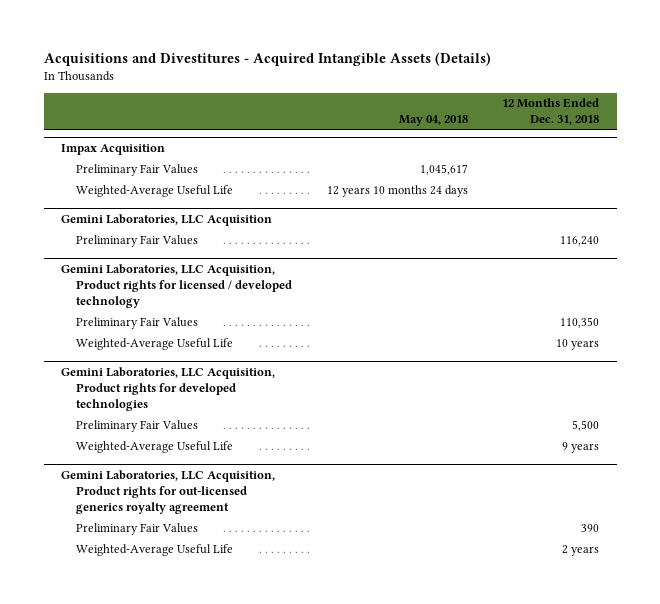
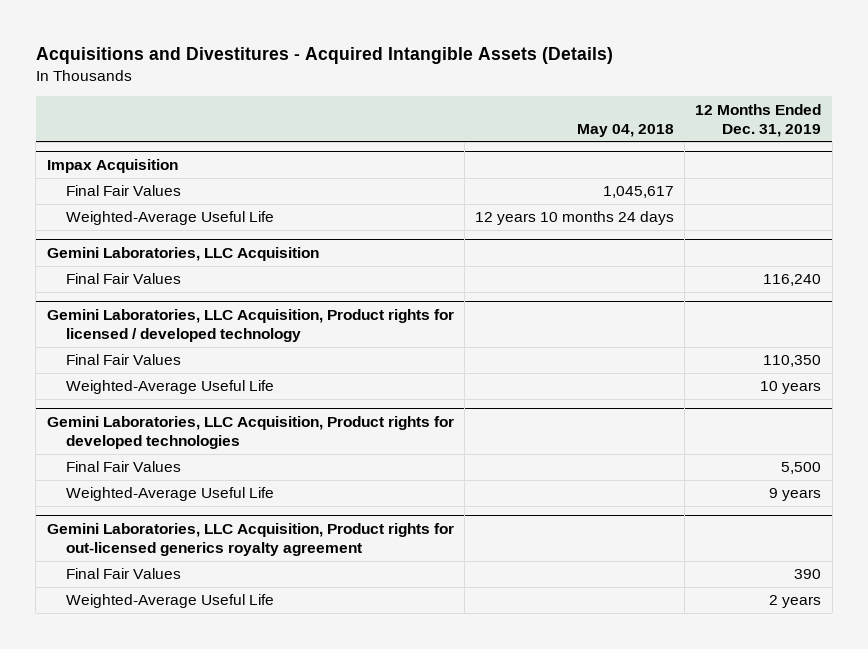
[502,98,600,126] 12 Months Ended Dec. 31, 2018 -> none
none -> [695,103,822,137] 12 Months Ended Dec. 31, 2019
[76,164,199,177] Preliminary Fair Values -> [66,185,182,197] Final Fair Values
[76,235,199,248] Preliminary Fair Values -> [66,273,182,285] Final Fair Values
[76,317,199,330] Preliminary Fair Values -> [66,354,182,366] Final Fair Values
[76,420,199,433] Preliminary Fair Values -> [66,461,182,473] Final Fair Values
[76,523,199,536] Preliminary Fair Values -> [66,568,182,580] Final Fair Values

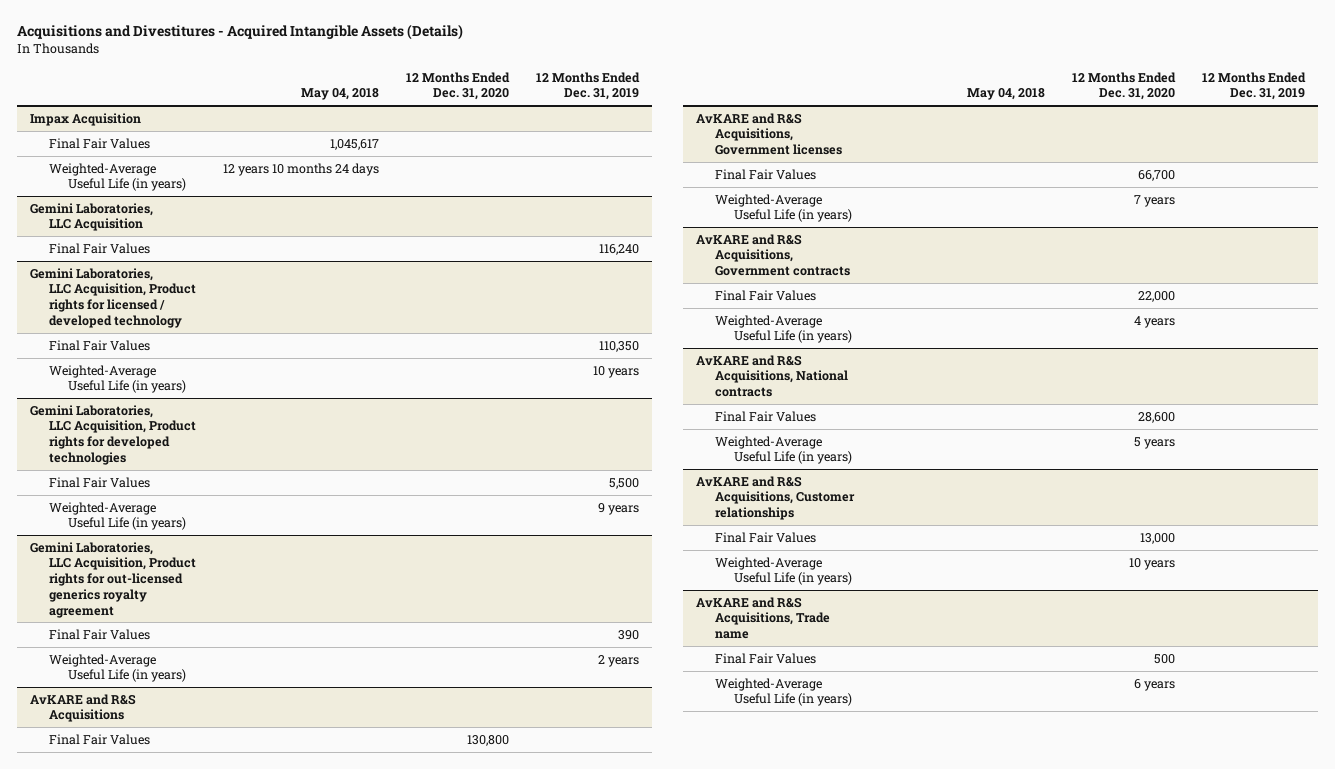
none -> [405,71,510,101] 12 Months Ended Dec. 31, 2020
[66,211,275,226] Weighted-Average Useful Life -> [48,162,186,192] Weighted-Average Useful Life (in years)
[66,380,275,395] Weighted-Average Useful Life -> [48,364,186,394] Weighted-Average Useful Life (in years)
[66,487,275,502] Weighted-Average Useful Life -> [48,501,186,531] Weighted-Average Useful Life (in years)
[66,594,275,609] Weighted-Average Useful Life -> [48,653,186,683] Weighted-Average Useful Life (in years)
none -> [30,693,137,723] AvKARE and R&S Acquisitions
none -> [48,733,150,745] Final Fair Values
none -> [696,112,843,156] AvKARE and R&S Acquisitions, Government licenses
none -> [715,168,817,180] Final Fair Values
none -> [715,193,852,223] Weighted-Average Useful Life (in years)
none -> [696,233,851,277] AvKARE and R&S Acquisitions, Government contracts
none -> [715,289,817,301] Final Fair Values
none -> [715,314,852,344] Weighted-Average Useful Life (in years)
none -> [696,354,849,398] AvKARE and R&S Acquisitions, National contracts
none -> [715,410,817,422] Final Fair Values
none -> [715,435,852,465] Weighted-Average Useful Life (in years)
none -> [696,475,856,521] AvKARE and R&S Acquisitions, Customer relationships
none -> [715,531,817,543] Final Fair Values
none -> [715,556,852,586] Weighted-Average Useful Life (in years)
none -> [696,596,831,640] AvKARE and R&S Acquisitions, Trade name
none -> [715,652,817,664] Final Fair Values
none -> [715,677,852,707] Weighted-Average Useful Life (in years)

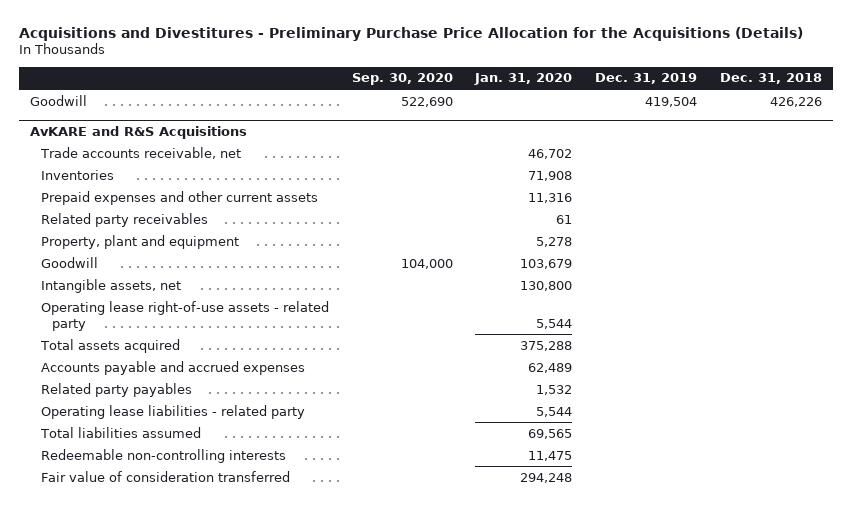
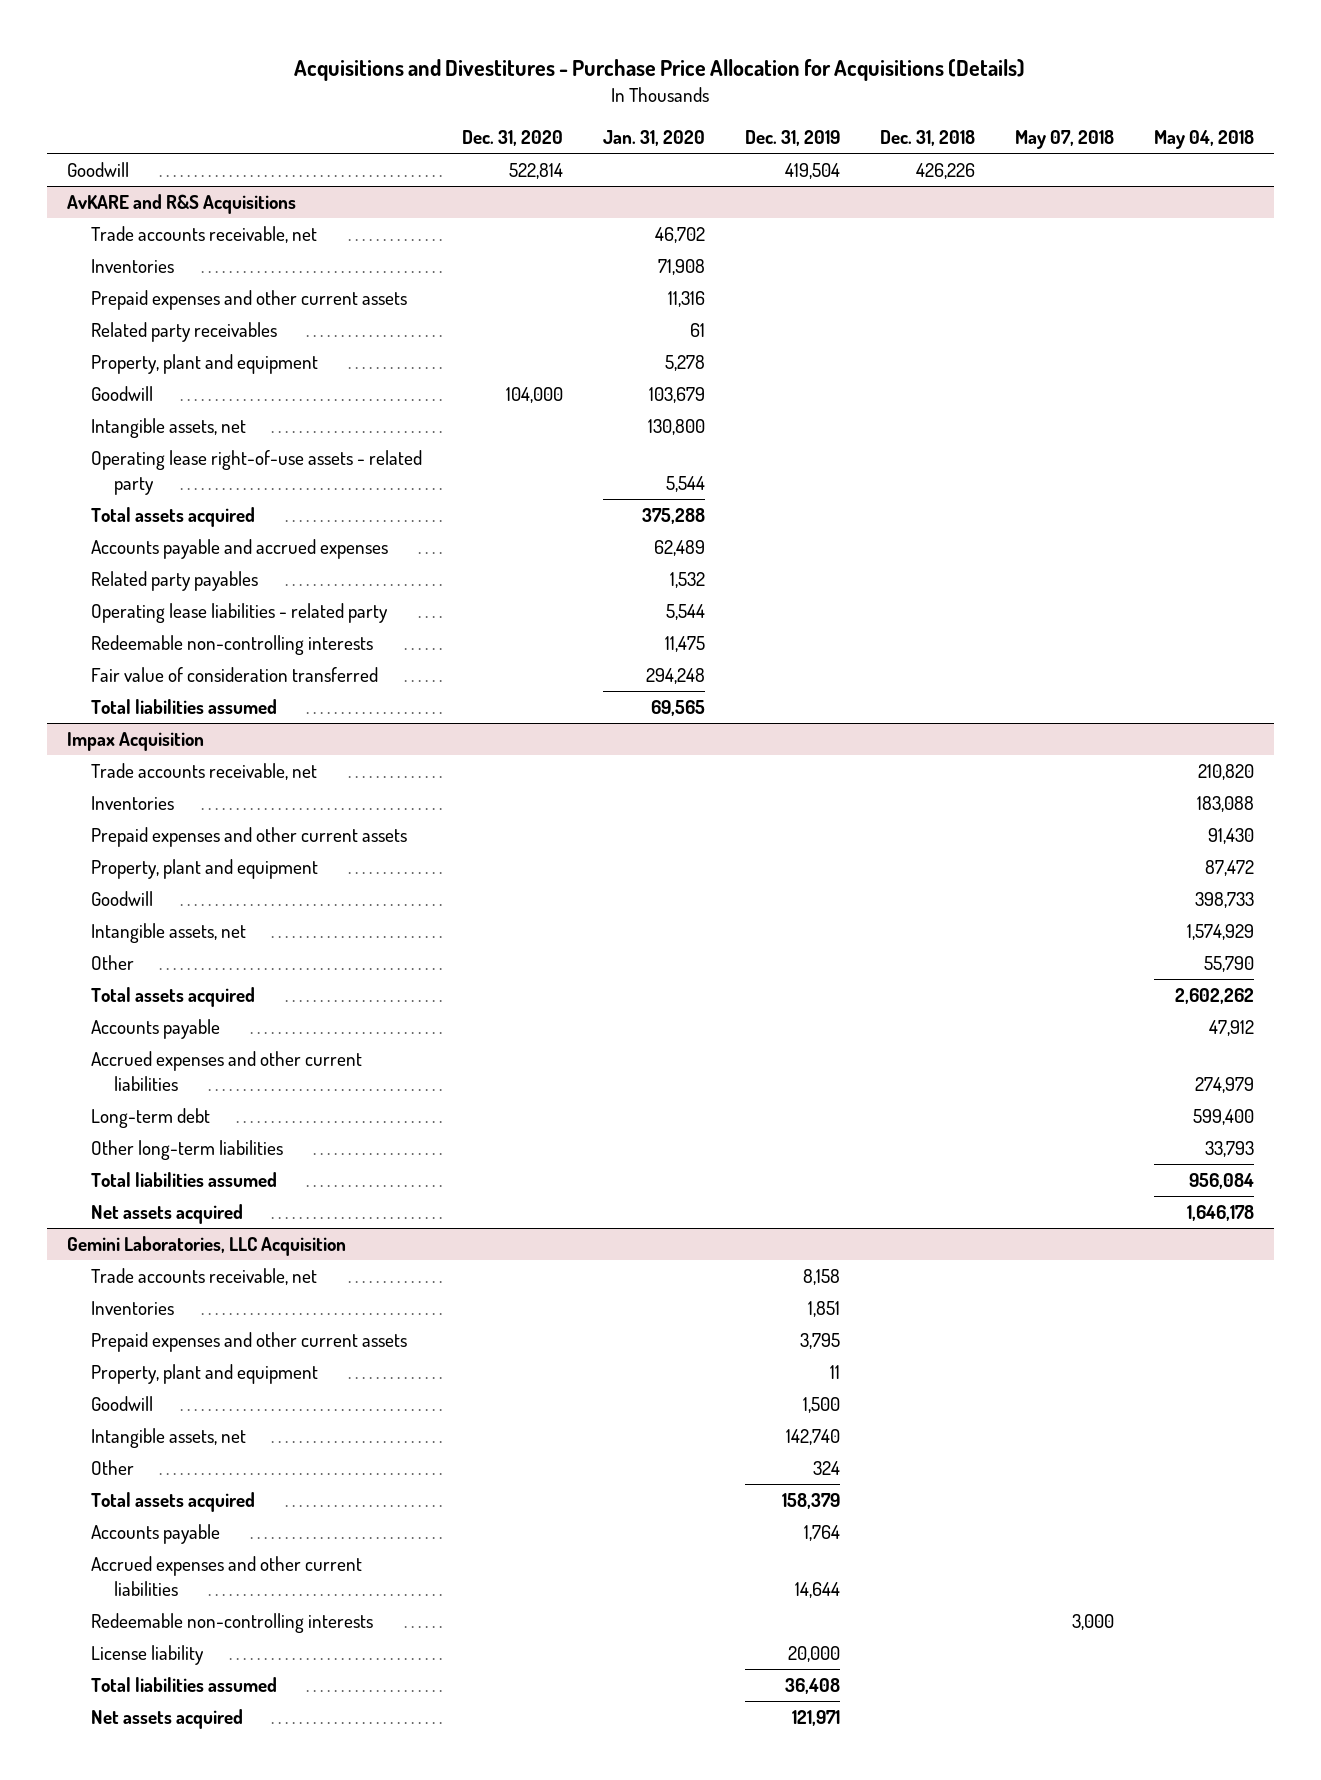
[18,26,803,41] Acquisitions and Divestitures - Preliminary Purchase Price Allocation for the Acquisitions (Details) -> [294,59,1026,82] Acquisitions and Divestitures - Purchase Price Allocation for Acquisitions (Details)
[351,73,453,86] Sep. 30, 2020 -> none
none -> [461,130,563,147] Dec. 31, 2020
none -> [1015,130,1115,150] May 07, 2018
none -> [1154,130,1255,150] May 04, 2018
[40,426,202,438] Total liabilities assumed -> [90,698,277,714] Total liabilities assumed
none -> [66,731,204,751] Impax Acquisition
none -> [90,762,317,780] Trade accounts receivable, net
none -> [90,795,174,810] Inventories
none -> [90,826,407,847] Prepaid expenses and other current assets
none -> [90,858,318,879] Property, plant and equipment
none -> [90,890,153,906] Goodwill
none -> [90,922,246,943] Intangible assets, net
none -> [90,954,134,970] Other
none -> [90,986,255,1007] Total assets acquired
none -> [90,1018,220,1039] Accounts payable
none -> [90,1050,362,1091] Accrued expenses and other current liabilities
none -> [90,1107,210,1128] Long-term debt
none -> [90,1139,283,1160] Other long-term liabilities
none -> [90,1171,277,1187] Total liabilities assumed
none -> [90,1203,243,1224] Net assets acquired
none -> [66,1235,346,1256] Gemini Laboratories, LLC Acquisition
none -> [90,1267,317,1285] Trade accounts receivable, net
none -> [90,1300,174,1315] Inventories
none -> [90,1331,407,1352] Prepaid expenses and other current assets
none -> [90,1363,318,1384] Property, plant and equipment
none -> [90,1395,153,1411] Goodwill
none -> [90,1427,246,1448] Intangible assets, net
none -> [90,1459,134,1475] Other
none -> [90,1491,255,1512] Total assets acquired
none -> [90,1523,220,1544] Accounts payable
none -> [90,1555,362,1596] Accrued expenses and other current liabilities
none -> [90,1612,373,1633] Redeemable non-controlling interests
none -> [90,1644,204,1665] License liability
none -> [90,1676,277,1692] Total liabilities assumed
none -> [90,1708,243,1729] Net assets acquired

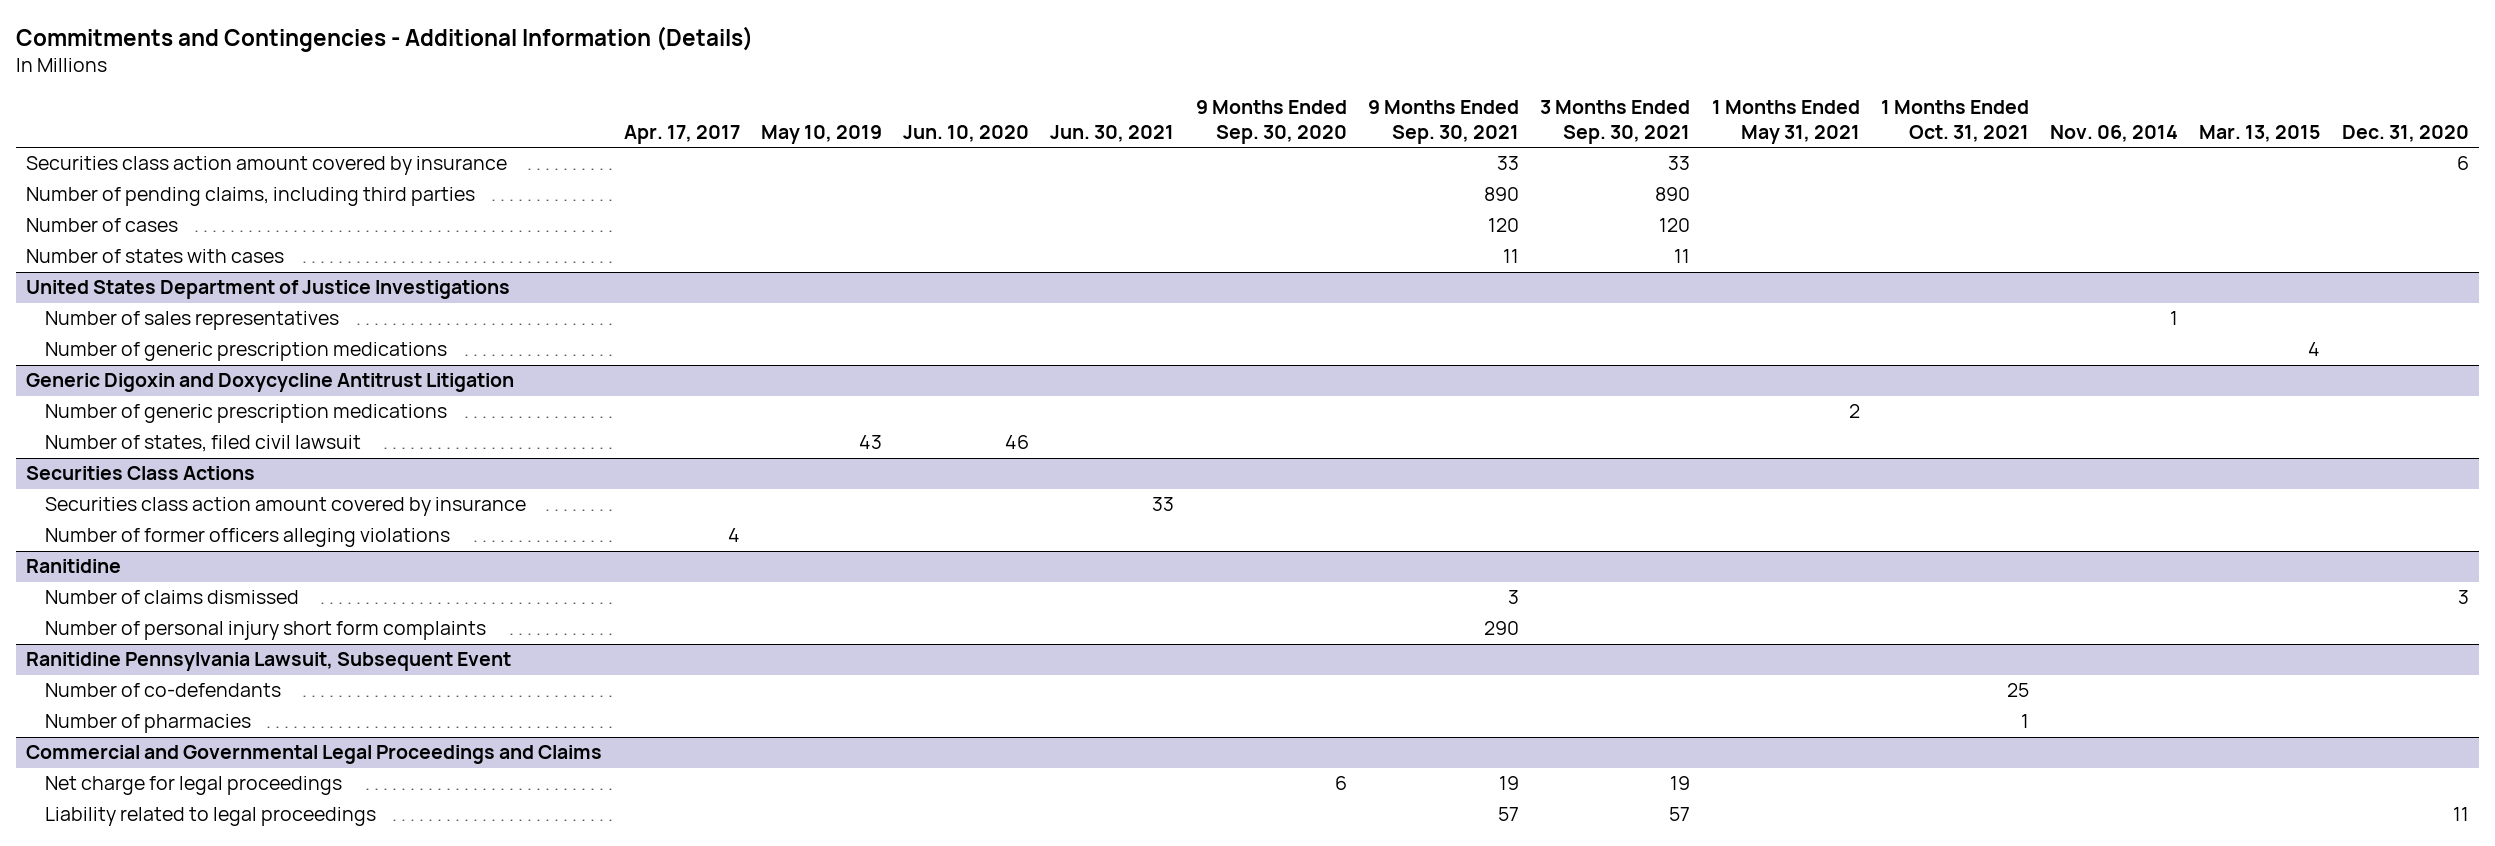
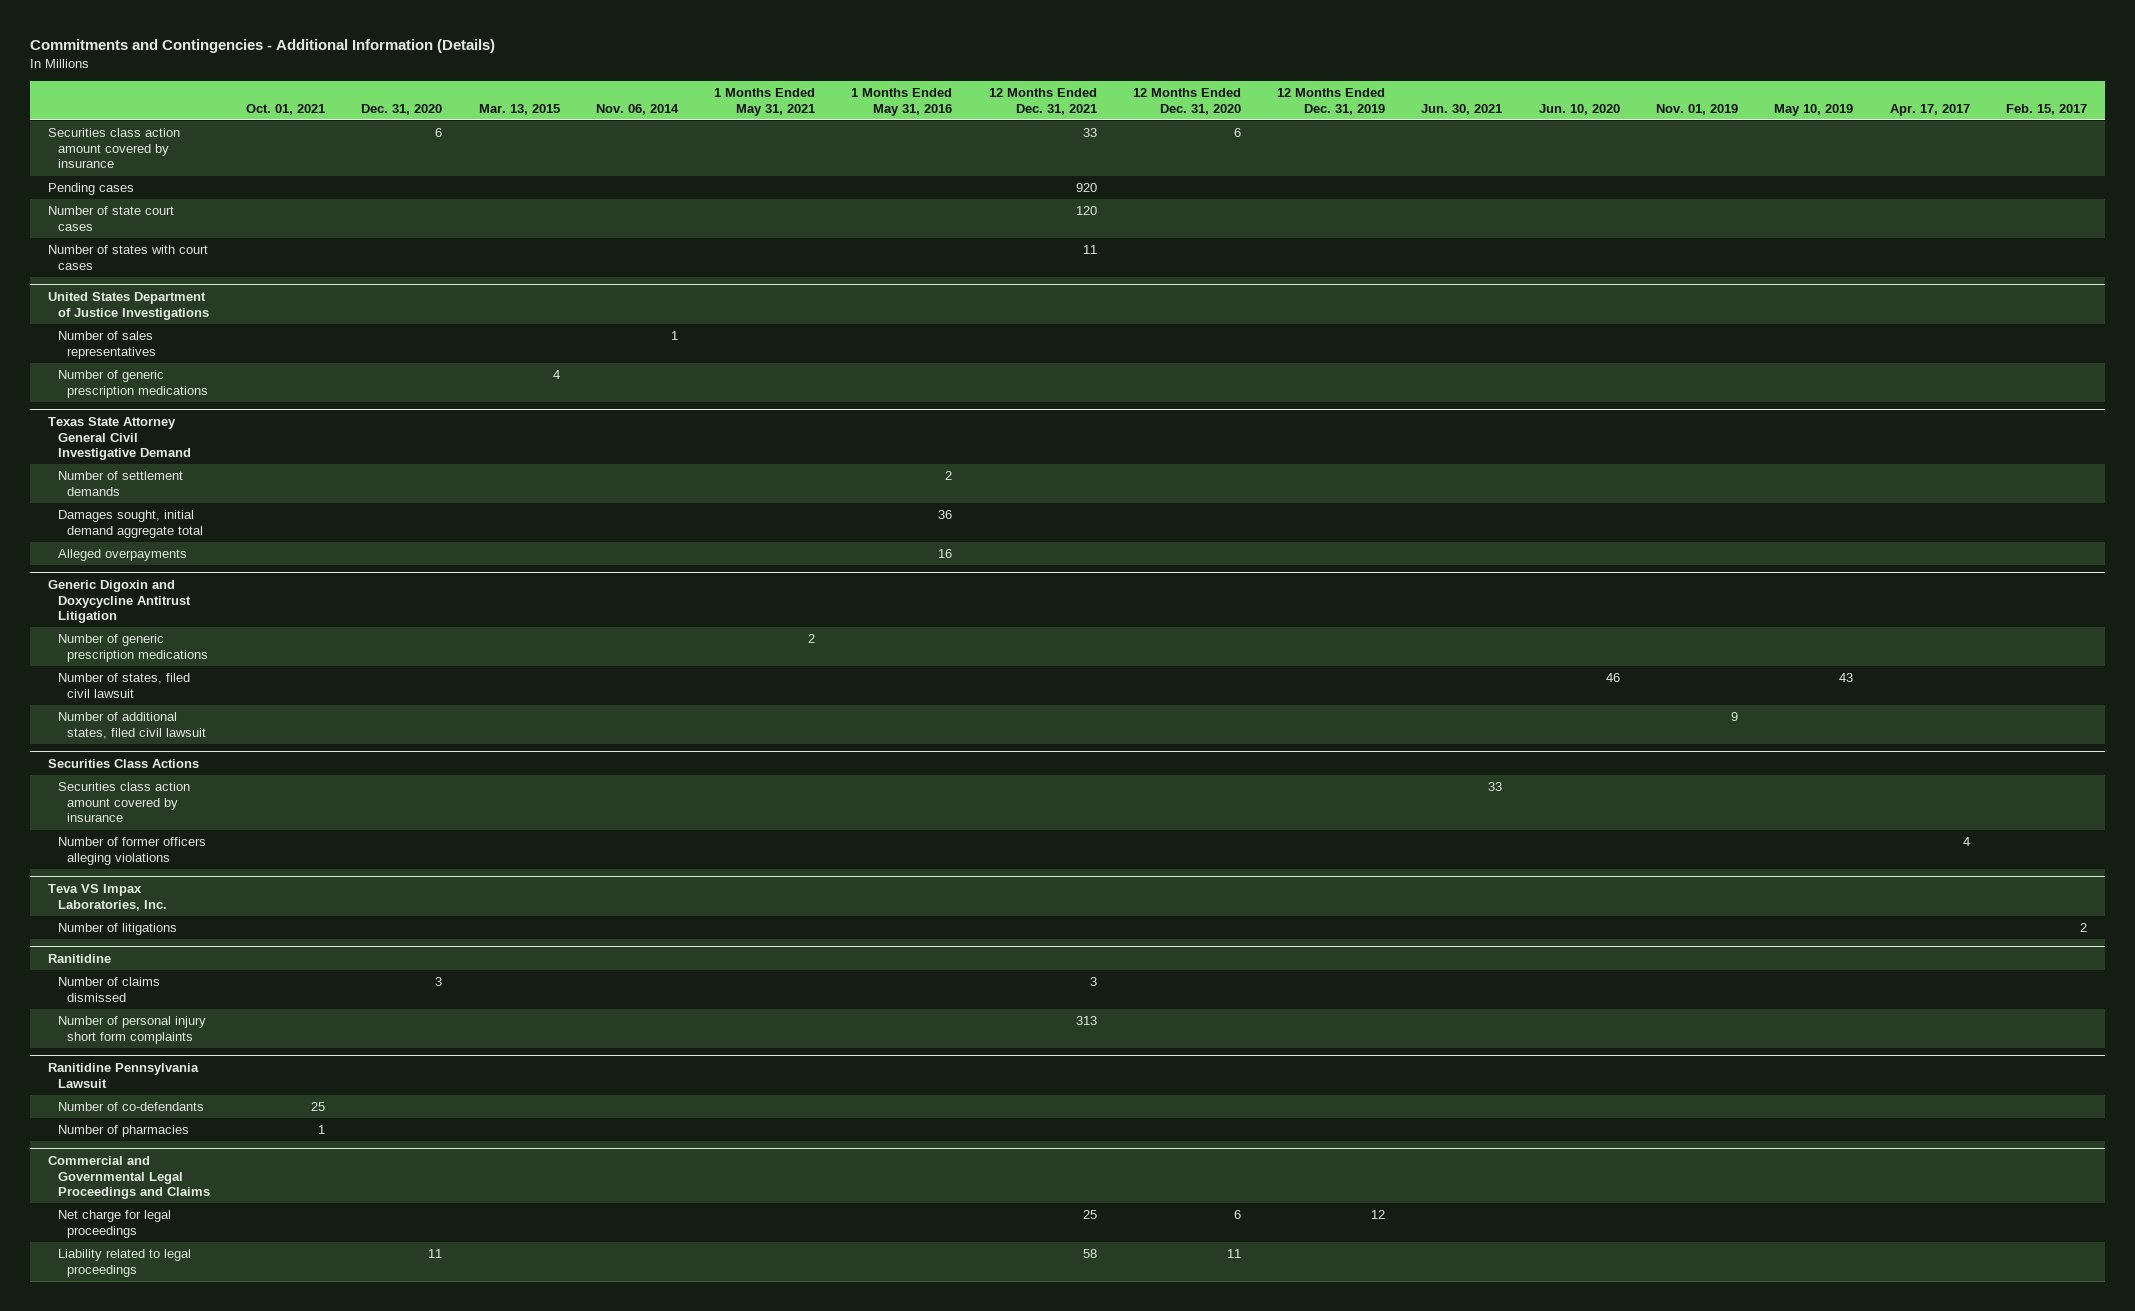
[1195,100,1347,144] 9 Months Ended Sep. 30, 2020 -> none
[1367,100,1519,144] 9 Months Ended Sep. 30, 2021 -> none
[1540,100,1691,144] 3 Months Ended Sep. 30, 2021 -> none
[1880,100,2029,142] 1 Months Ended Oct. 31, 2021 -> none
none -> [246,103,326,115] Oct. 01, 2021
none -> [851,87,953,116] 1 Months Ended May 31, 2016
none -> [988,87,1097,115] 12 Months Ended Dec. 31, 2021
none -> [1132,87,1241,115] 12 Months Ended Dec. 31, 2020
none -> [1277,87,1386,115] 12 Months Ended Dec. 31, 2019
none -> [1655,103,1738,115] Nov. 01, 2019
none -> [2005,103,2087,115] Feb. 15, 2017
[26,187,476,207] Number of pending claims, including third parties -> [48,183,135,196] Pending cases
[26,218,179,233] Number of cases -> [48,206,175,231] Number of state court cases
[26,249,285,264] Number of states with cases -> [48,245,209,270] Number of states with court cases
none -> [48,416,191,461] Texas State Attorney General Civil Investigative Demand
none -> [57,471,183,496] Number of settlement demands
none -> [57,510,204,538] Damages sought, initial demand aggregate total
none -> [57,549,187,562] Alleged overpayments
none -> [57,712,207,739] Number of additional states, filed civil lawsuit
none -> [48,883,167,911] Teva VS Impax Laboratories, Inc.
none -> [57,923,177,936] Number of litigations
[26,652,512,672] Ranitidine Pennsylvania Lawsuit, Subsequent Event -> [48,1062,200,1088] Ranitidine Pennsylvania Lawsuit

